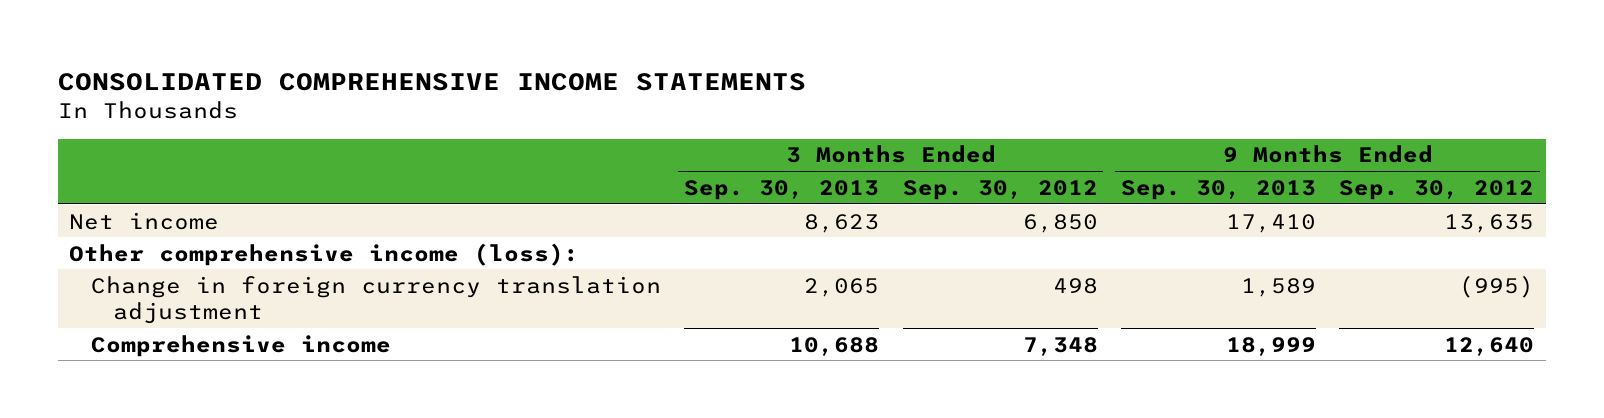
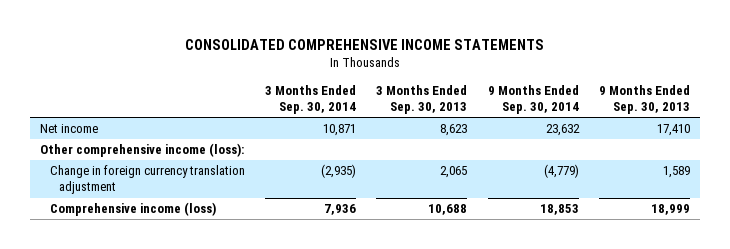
[902,179,1098,200] Sep. 30, 2012 -> none
[1339,179,1535,200] Sep. 30, 2012 -> none
none -> [264,84,356,115] 3 Months Ended Sep. 30, 2014
none -> [487,84,579,115] 9 Months Ended Sep. 30, 2014
[91,334,392,357] Comprehensive income -> [49,202,216,217] Comprehensive income (loss)

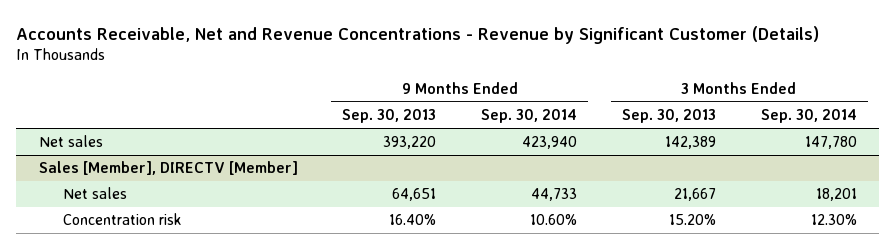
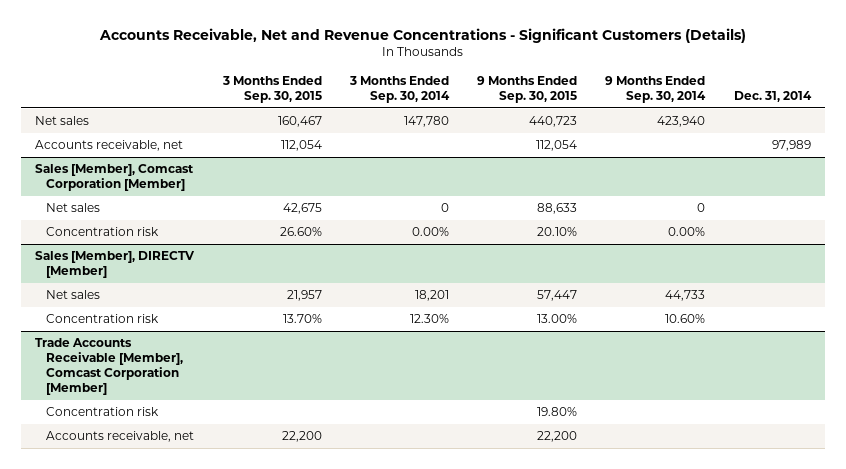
[16,25,820,44] Accounts Receivable, Net and Revenue Concentrations - Revenue by Significant Customer (Details) -> [98,28,746,44] Accounts Receivable, Net and Revenue Concentrations - Significant Customers (Details)
[342,109,437,124] Sep. 30, 2013 -> none
[621,109,716,124] Sep. 30, 2013 -> none
none -> [221,75,322,103] 3 Months Ended Sep. 30, 2015
none -> [477,75,578,103] 9 Months Ended Sep. 30, 2015
none -> [733,90,812,102] Dec. 31, 2014
none -> [35,140,184,152] Accounts receivable, net
none -> [35,164,195,192] Sales [Member], Comcast Corporation [Member]
none -> [46,203,101,213] Net sales
none -> [46,227,160,237] Concentration risk
none -> [35,338,184,396] Trade Accounts Receivable [Member], Comcast Corporation [Member]
none -> [46,407,160,417] Concentration risk
none -> [46,431,195,443] Accounts receivable, net

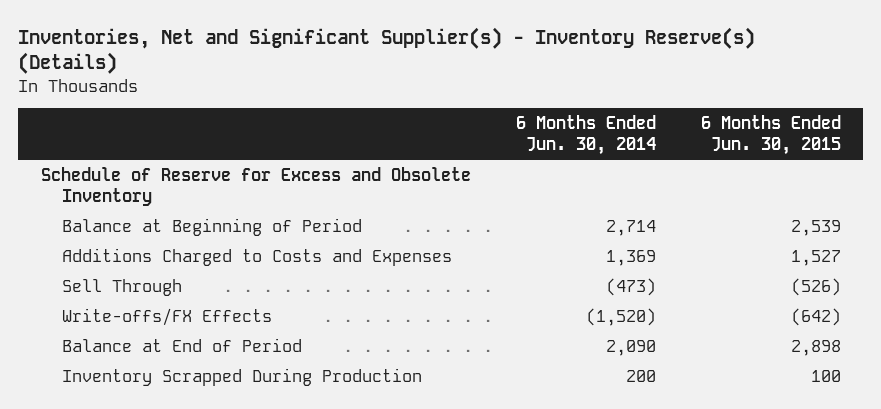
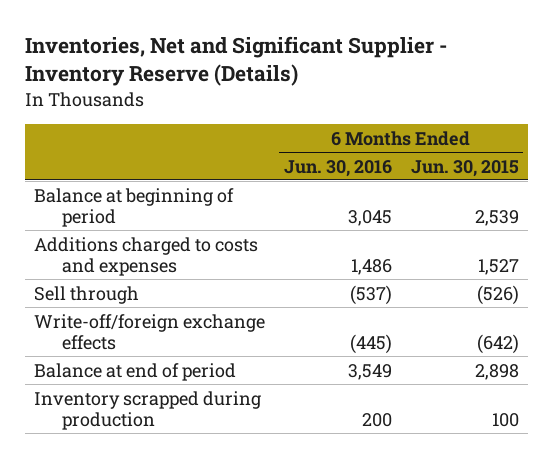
[18,26,756,75] Inventories, Net and Significant Supplier(s) - Inventory Reserve(s) (Details) -> [24,36,447,87] Inventories, Net and Significant Supplier - Inventory Reserve (Details)
[515,114,656,155] 6 Months Ended Jun. 30, 2014 -> none
none -> [283,159,392,177] Jun. 30, 2016
[40,166,471,206] Schedule of Reserve for Excess and Obsolete Inventory -> none
[62,217,363,236] Balance at Beginning of Period -> [34,187,235,227] Balance at beginning of period
[62,247,453,266] Additions Charged to Costs and Expenses -> [34,236,259,276] Additions charged to costs and expenses
[62,278,183,296] Sell Through -> [34,285,140,304] Sell through
[62,307,273,326] Write-offs/FX Effects -> [34,313,266,350] Write-off/foreign exchange effects
[62,337,303,352] Balance at End of Period -> [34,362,237,381] Balance at end of period
[62,367,423,386] Inventory Scrapped During Production -> [34,390,262,430] Inventory scrapped during production

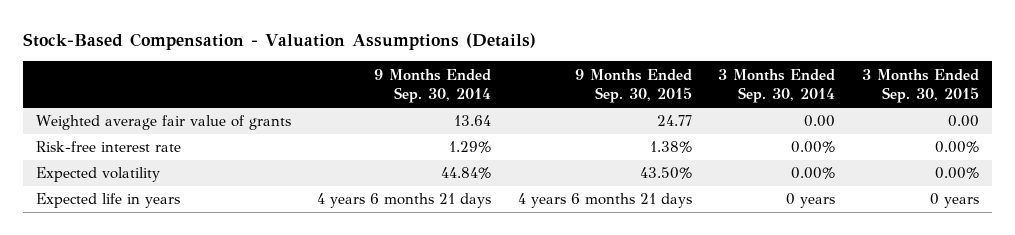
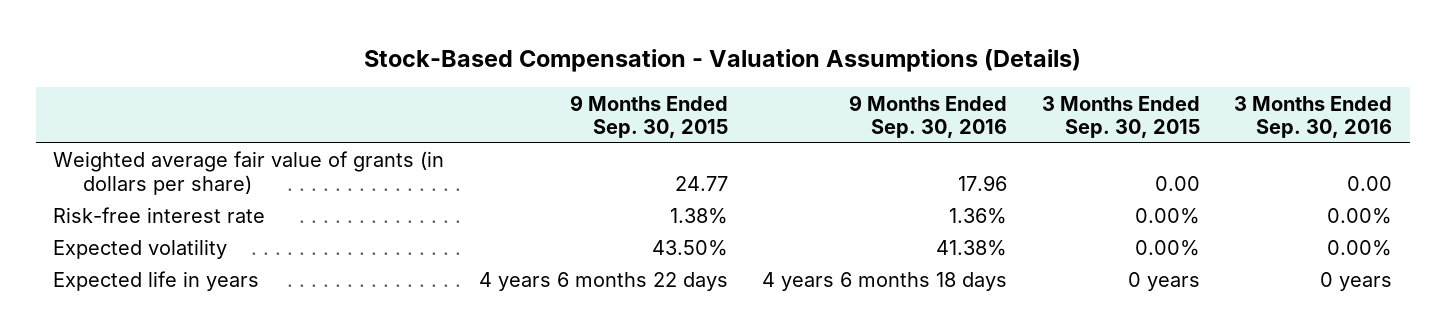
[374,68,492,104] 9 Months Ended Sep. 30, 2014 -> none
[718,68,836,104] 3 Months Ended Sep. 30, 2014 -> none
none -> [849,94,1008,139] 9 Months Ended Sep. 30, 2016
none -> [1234,95,1393,139] 3 Months Ended Sep. 30, 2016
[35,115,291,131] Weighted average fair value of grants -> [53,151,445,195] Weighted average fair value of grants (in dollars per share)
[517,193,692,209] 4 years 6 months 21 days -> [478,272,728,292] 4 years 6 months 22 days

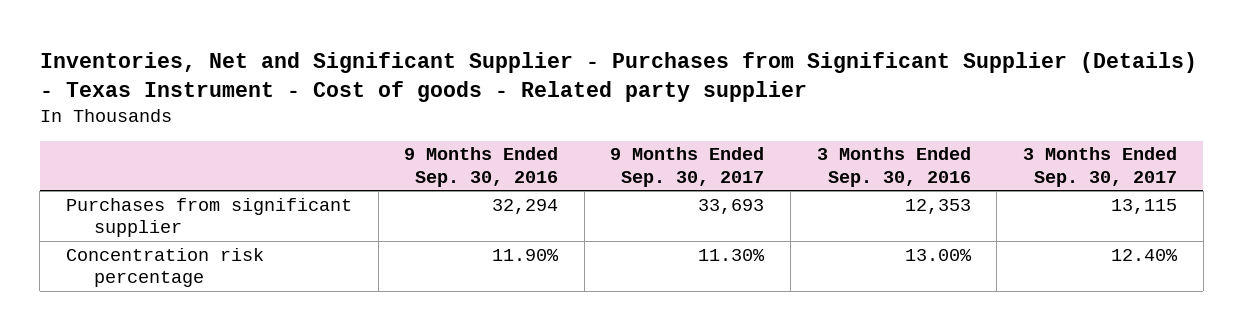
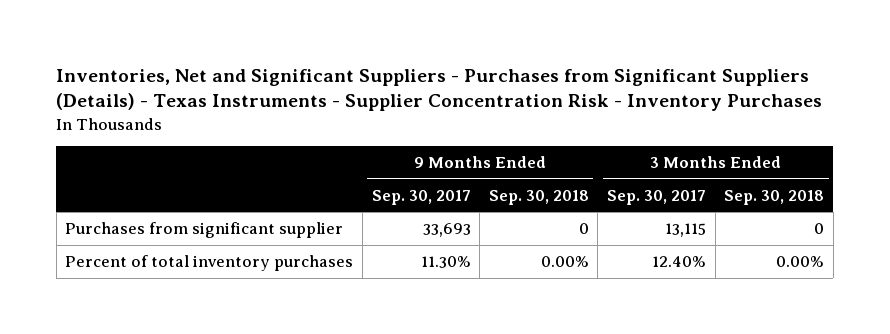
[39,52,1197,103] Inventories, Net and Significant Supplier - Purchases from Significant Supplier (Details) - Texas Instrument - Cost of goods - Related party supplier -> [56,68,823,112] Inventories, Net and Significant Suppliers - Purchases from Significant Suppliers (Details) - Texas Instruments - Supplier Concentration Risk - Inventory Purchases
[404,147,559,187] 9 Months Ended Sep. 30, 2016 -> none
[816,147,971,187] 3 Months Ended Sep. 30, 2016 -> none
none -> [488,189,589,205] Sep. 30, 2018
none -> [724,189,825,205] Sep. 30, 2018
[65,247,264,288] Concentration risk percentage -> [65,254,354,271] Percent of total inventory purchases

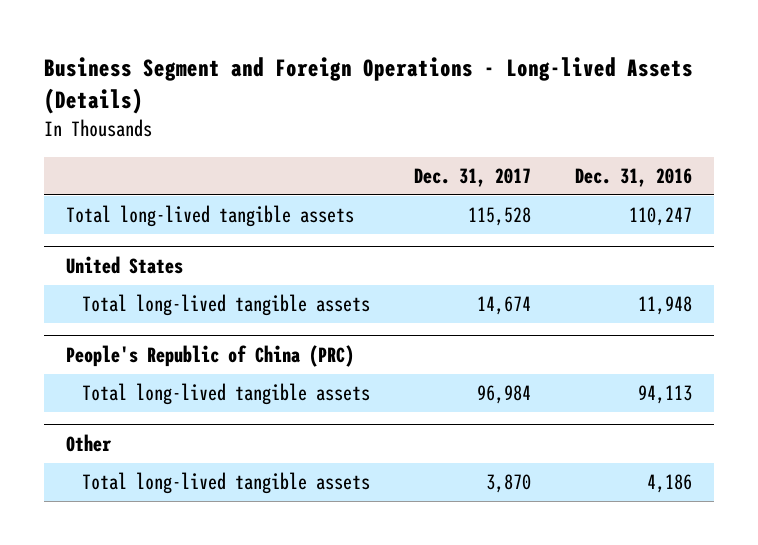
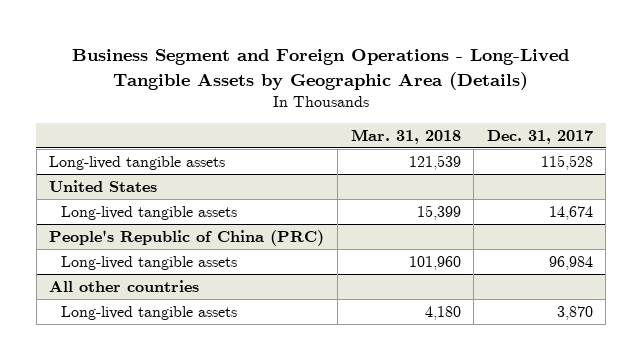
[43,56,693,115] Business Segment and Foreign Operations - Long-lived Assets (Details) -> [72,48,570,90] Business Segment and Foreign Operations - Long-Lived Tangible Assets by Geographic Area (Details)
[574,167,692,187] Dec. 31, 2016 -> none
none -> [350,128,461,144] Mar. 31, 2018
[65,205,354,228] Total long-lived tangible assets -> [49,155,226,170] Long-lived tangible assets
[81,294,370,317] Total long-lived tangible assets -> [60,205,237,220] Long-lived tangible assets
[81,383,370,406] Total long-lived tangible assets -> [60,255,237,270] Long-lived tangible assets
[65,434,112,453] Other -> [49,279,200,292] All other countries
[81,472,370,495] Total long-lived tangible assets -> [60,305,237,320] Long-lived tangible assets

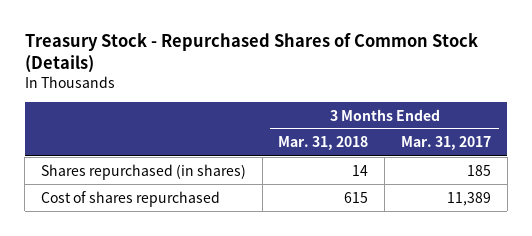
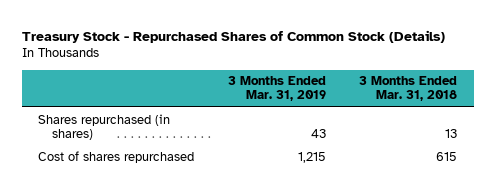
[400,136,491,151] Mar. 31, 2017 -> none
none -> [227,76,326,102] 3 Months Ended Mar. 31, 2019
[352,164,369,176] 14 -> [445,128,458,138] 13

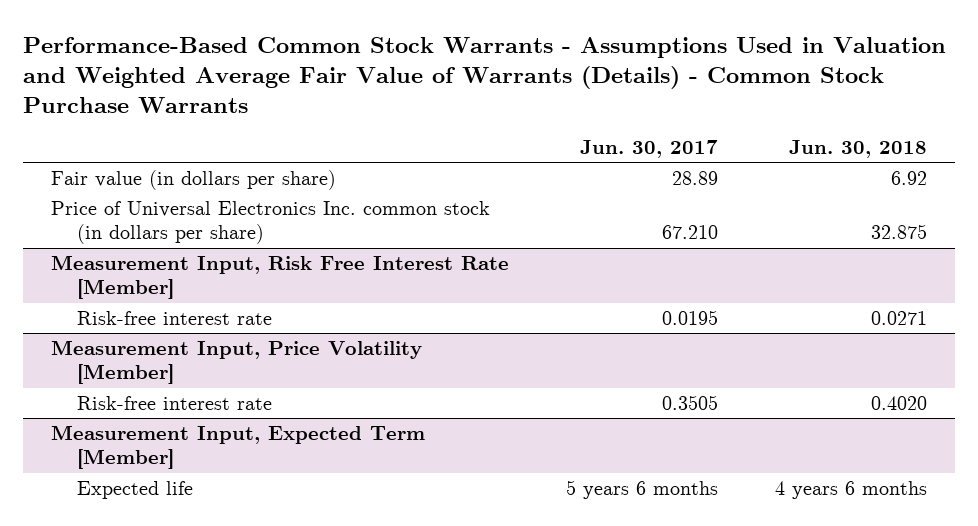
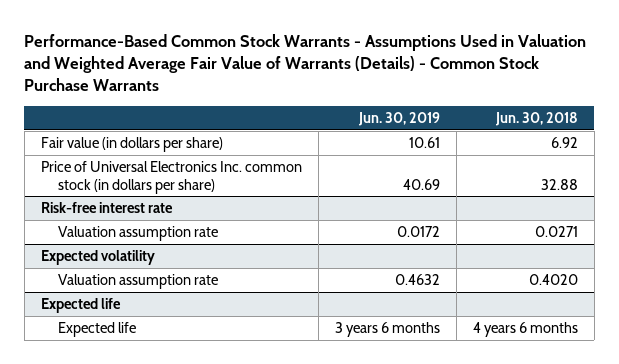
[580,140,719,159] Jun. 30, 2017 -> none
none -> [357,111,440,126] Jun. 30, 2019
[870,224,927,240] 32.875 -> [540,178,578,190] 32.88
[51,254,510,300] Measurement Input, Risk Free Interest Rate [Member] -> [40,201,173,213] Risk-free interest rate
[76,310,272,325] Risk-free interest rate -> [57,225,218,241] Valuation assumption rate
[51,339,423,385] Measurement Input, Price Volatility [Member] -> [40,249,155,265] Expected volatility
[76,395,272,410] Risk-free interest rate -> [57,273,218,289] Valuation assumption rate
[51,424,426,470] Measurement Input, Expected Term [Member] -> [40,297,121,313] Expected life

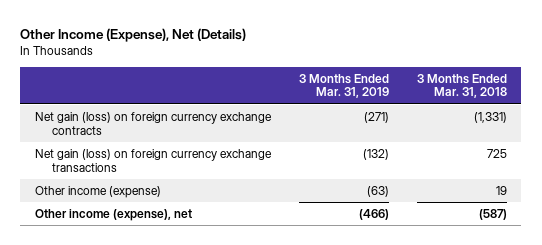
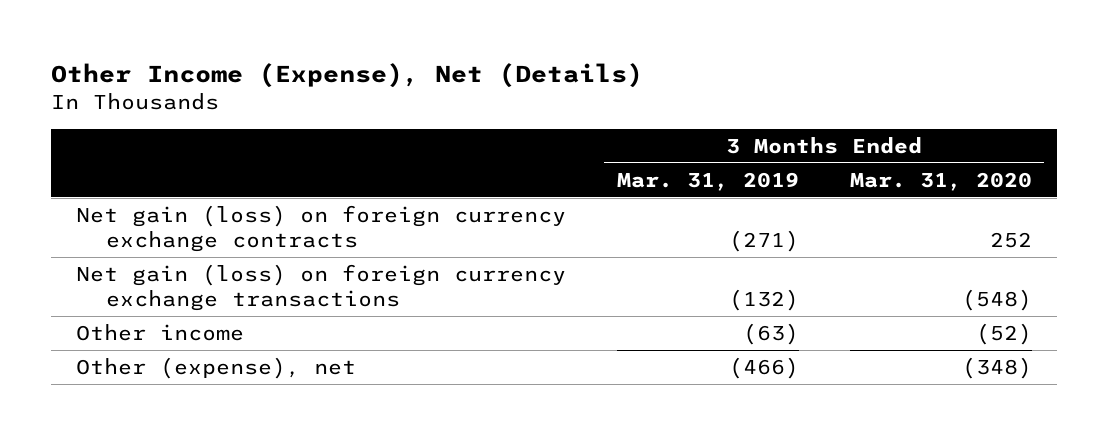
[417,73,508,99] 3 Months Ended Mar. 31, 2018 -> none
none -> [849,171,1032,191] Mar. 31, 2020
[34,185,161,198] Other income (expense) -> [76,323,245,341] Other income
[34,208,192,221] Other income (expense), net -> [76,356,357,379] Other (expense), net

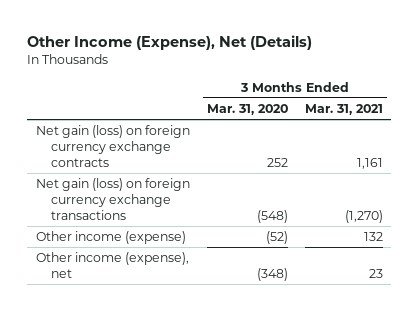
[617,171,800,191] Mar. 31, 2019 -> none
none -> [304,103,383,115] Mar. 31, 2021
[76,323,245,341] Other income -> [35,231,186,245] Other income (expense)
[76,356,357,379] Other (expense), net -> [35,252,189,278] Other income (expense), net

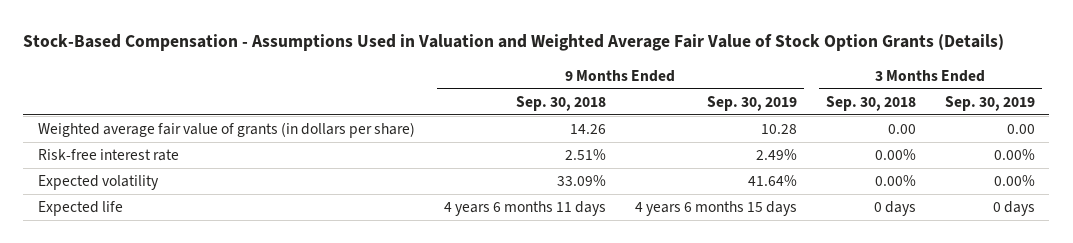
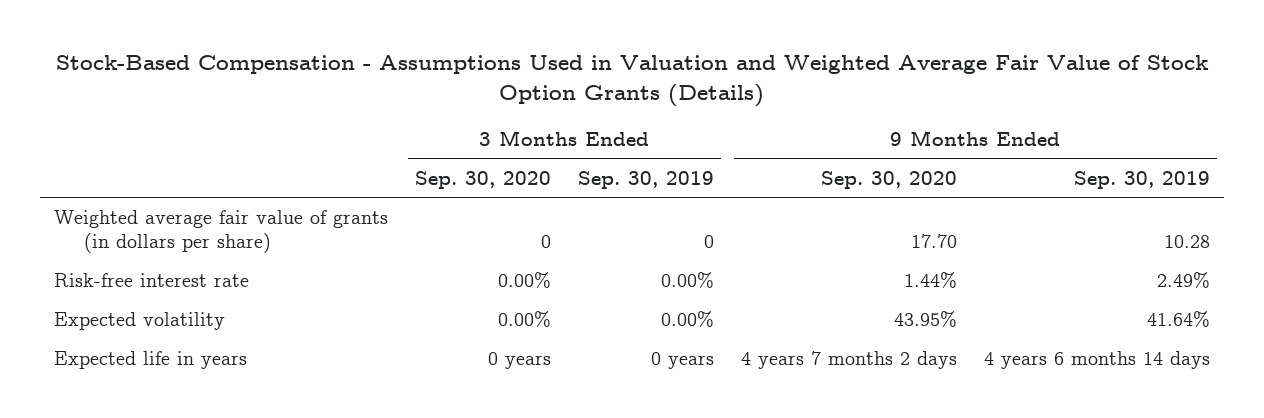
[515,95,606,111] Sep. 30, 2018 -> none
[825,95,916,111] Sep. 30, 2018 -> none
none -> [414,170,551,189] Sep. 30, 2020
none -> [820,170,957,189] Sep. 30, 2020
[1006,124,1035,135] 0.00 -> [703,234,714,248] 0
[37,201,123,217] Expected life -> [53,351,247,370] Expected life in years
[634,201,797,217] 4 years 6 months 15 days -> [983,351,1210,370] 4 years 6 months 14 days
[992,201,1035,217] 0 days -> [650,352,714,370] 0 years

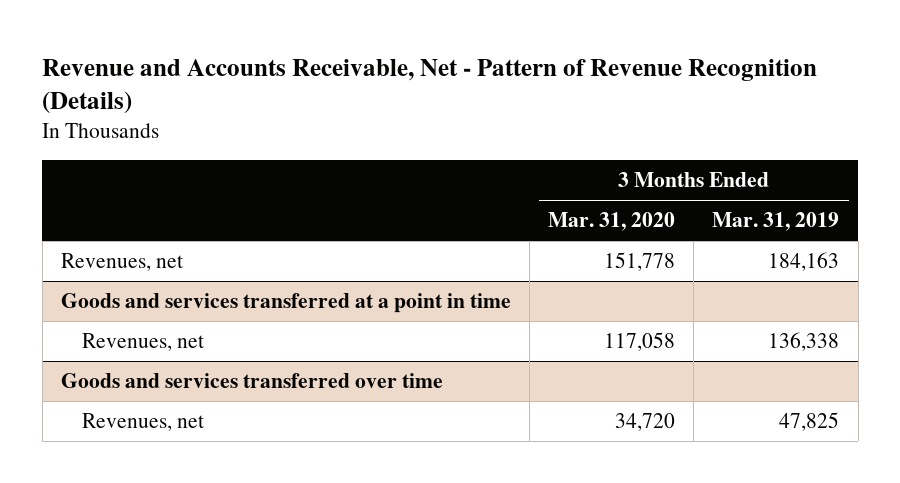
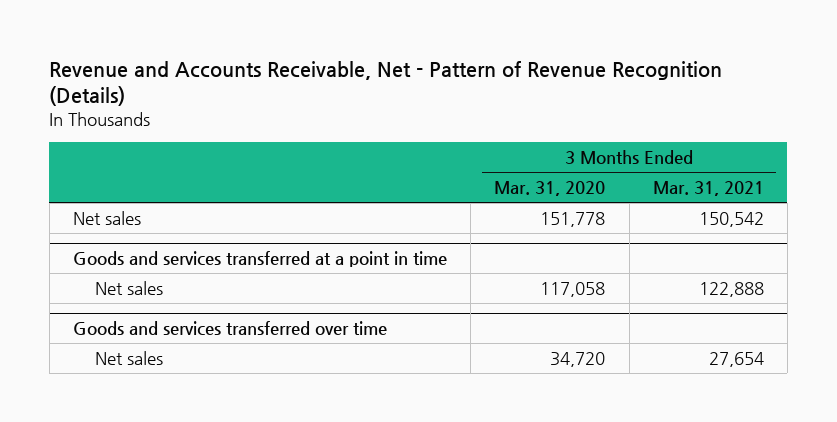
[712,212,840,232] Mar. 31, 2019 -> none
none -> [652,181,764,197] Mar. 31, 2021
[60,253,183,272] Revenues, net -> [72,211,141,226] Net sales
[82,333,205,352] Revenues, net -> [94,281,163,296] Net sales
[82,413,205,432] Revenues, net -> [94,351,163,366] Net sales

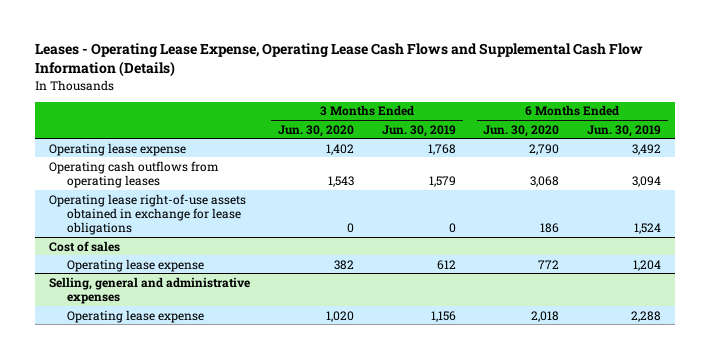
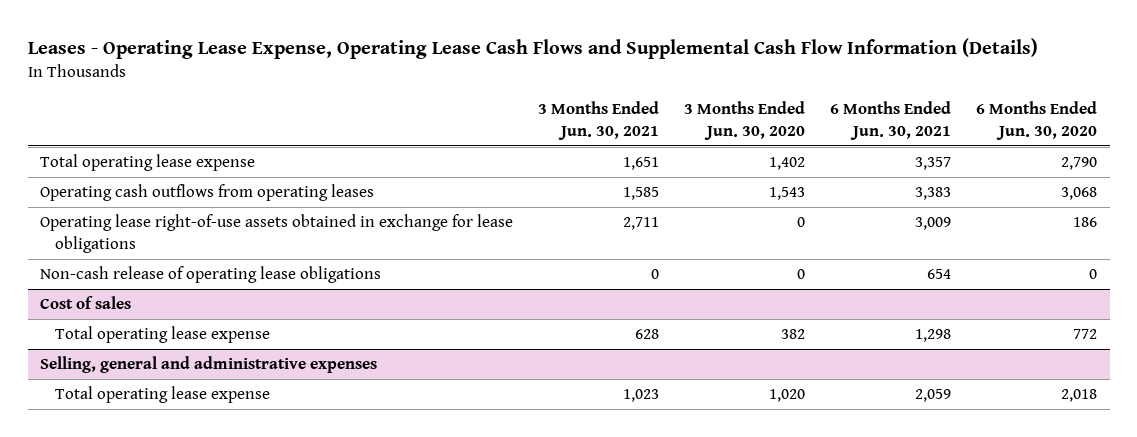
[381,124,456,137] Jun. 30, 2019 -> none
[587,124,662,137] Jun. 30, 2019 -> none
none -> [538,101,660,140] 3 Months Ended Jun. 30, 2021
none -> [830,101,952,140] 6 Months Ended Jun. 30, 2021
[49,142,187,156] Operating lease expense -> [40,154,256,172] Total operating lease expense
none -> [40,266,382,284] Non-cash release of operating lease obligations
[67,258,205,272] Operating lease expense -> [55,326,271,344] Total operating lease expense
[67,309,205,323] Operating lease expense -> [55,386,271,404] Total operating lease expense

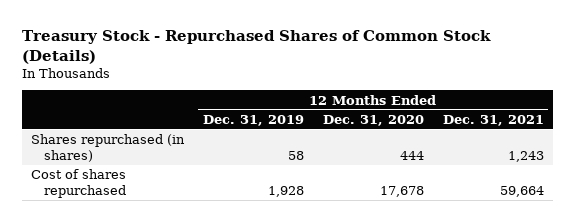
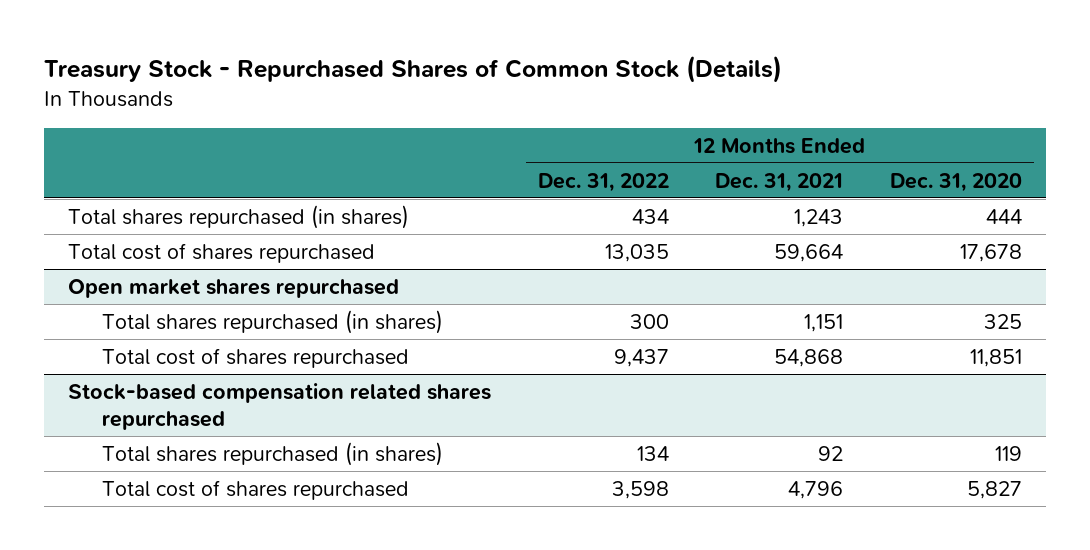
[202,114,304,126] Dec. 31, 2019 -> none
none -> [537,172,669,192] Dec. 31, 2022
[30,134,185,162] Shares repurchased (in shares) -> [67,204,409,229] Total shares repurchased (in shares)
[30,169,127,198] Cost of shares repurchased -> [67,242,375,263] Total cost of shares repurchased
none -> [67,278,399,298] Open market shares repurchased
none -> [101,309,443,334] Total shares repurchased (in shares)
none -> [101,347,409,368] Total cost of shares repurchased
none -> [67,382,491,430] Stock-based compensation related shares repurchased
none -> [101,441,443,466] Total shares repurchased (in shares)
none -> [101,479,409,500] Total cost of shares repurchased

